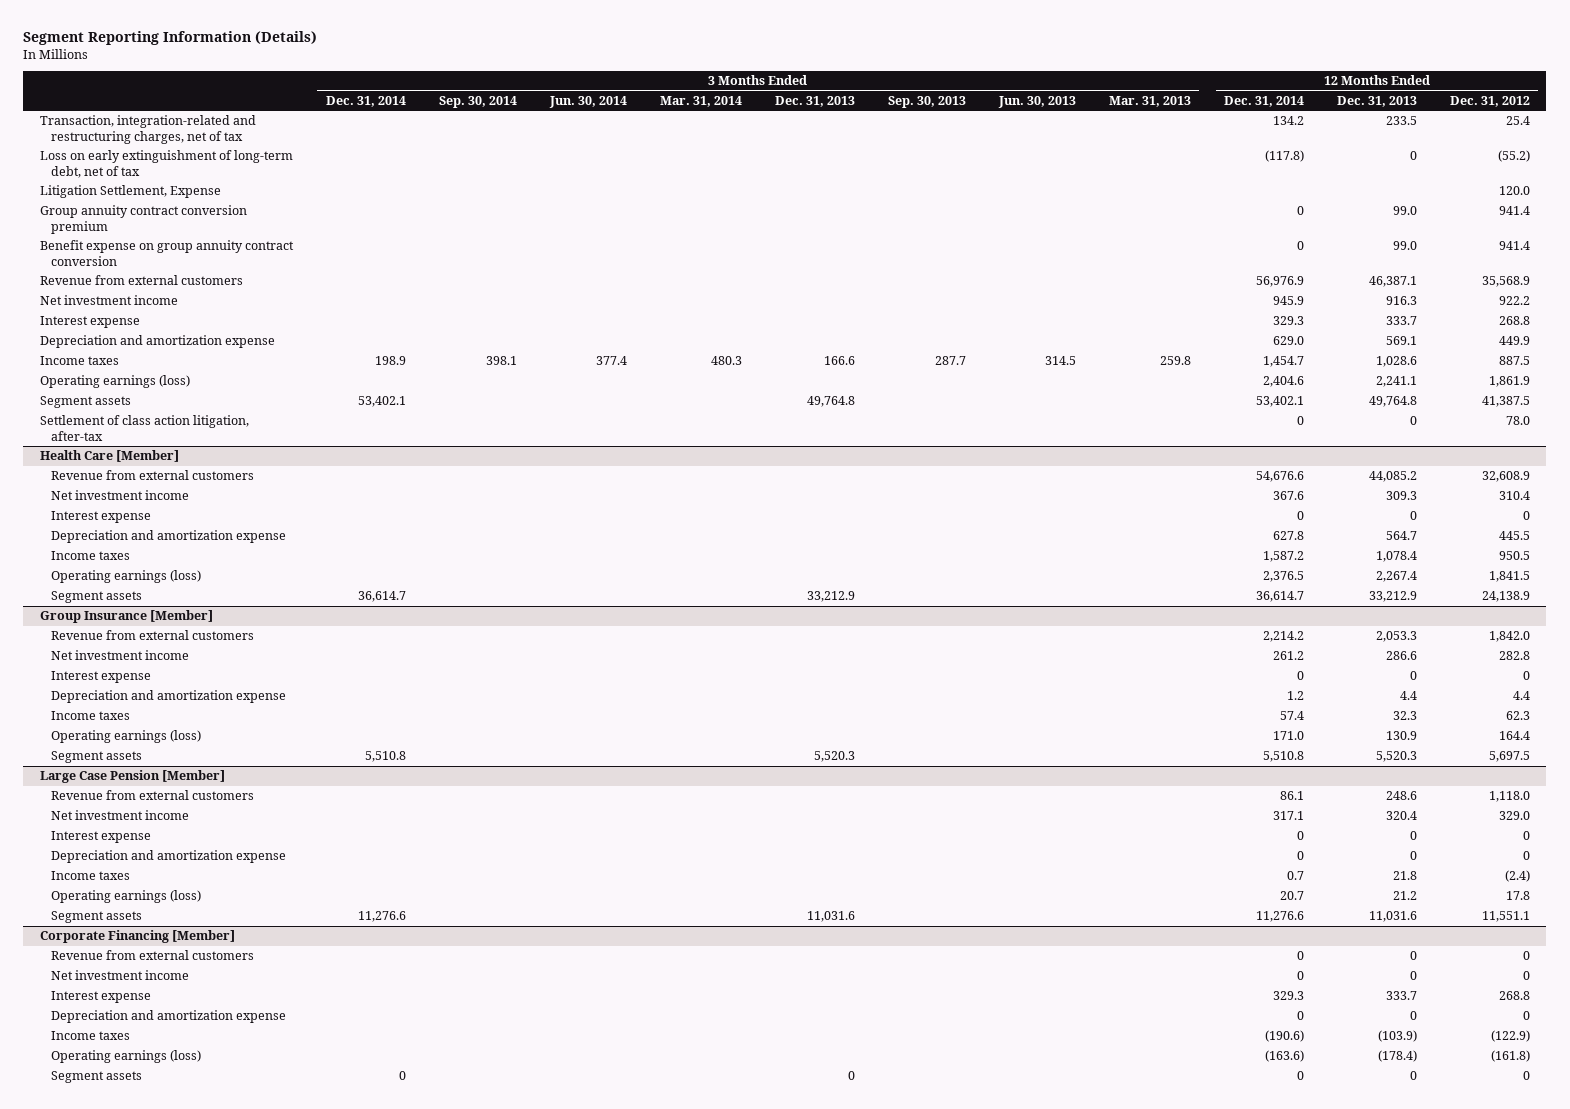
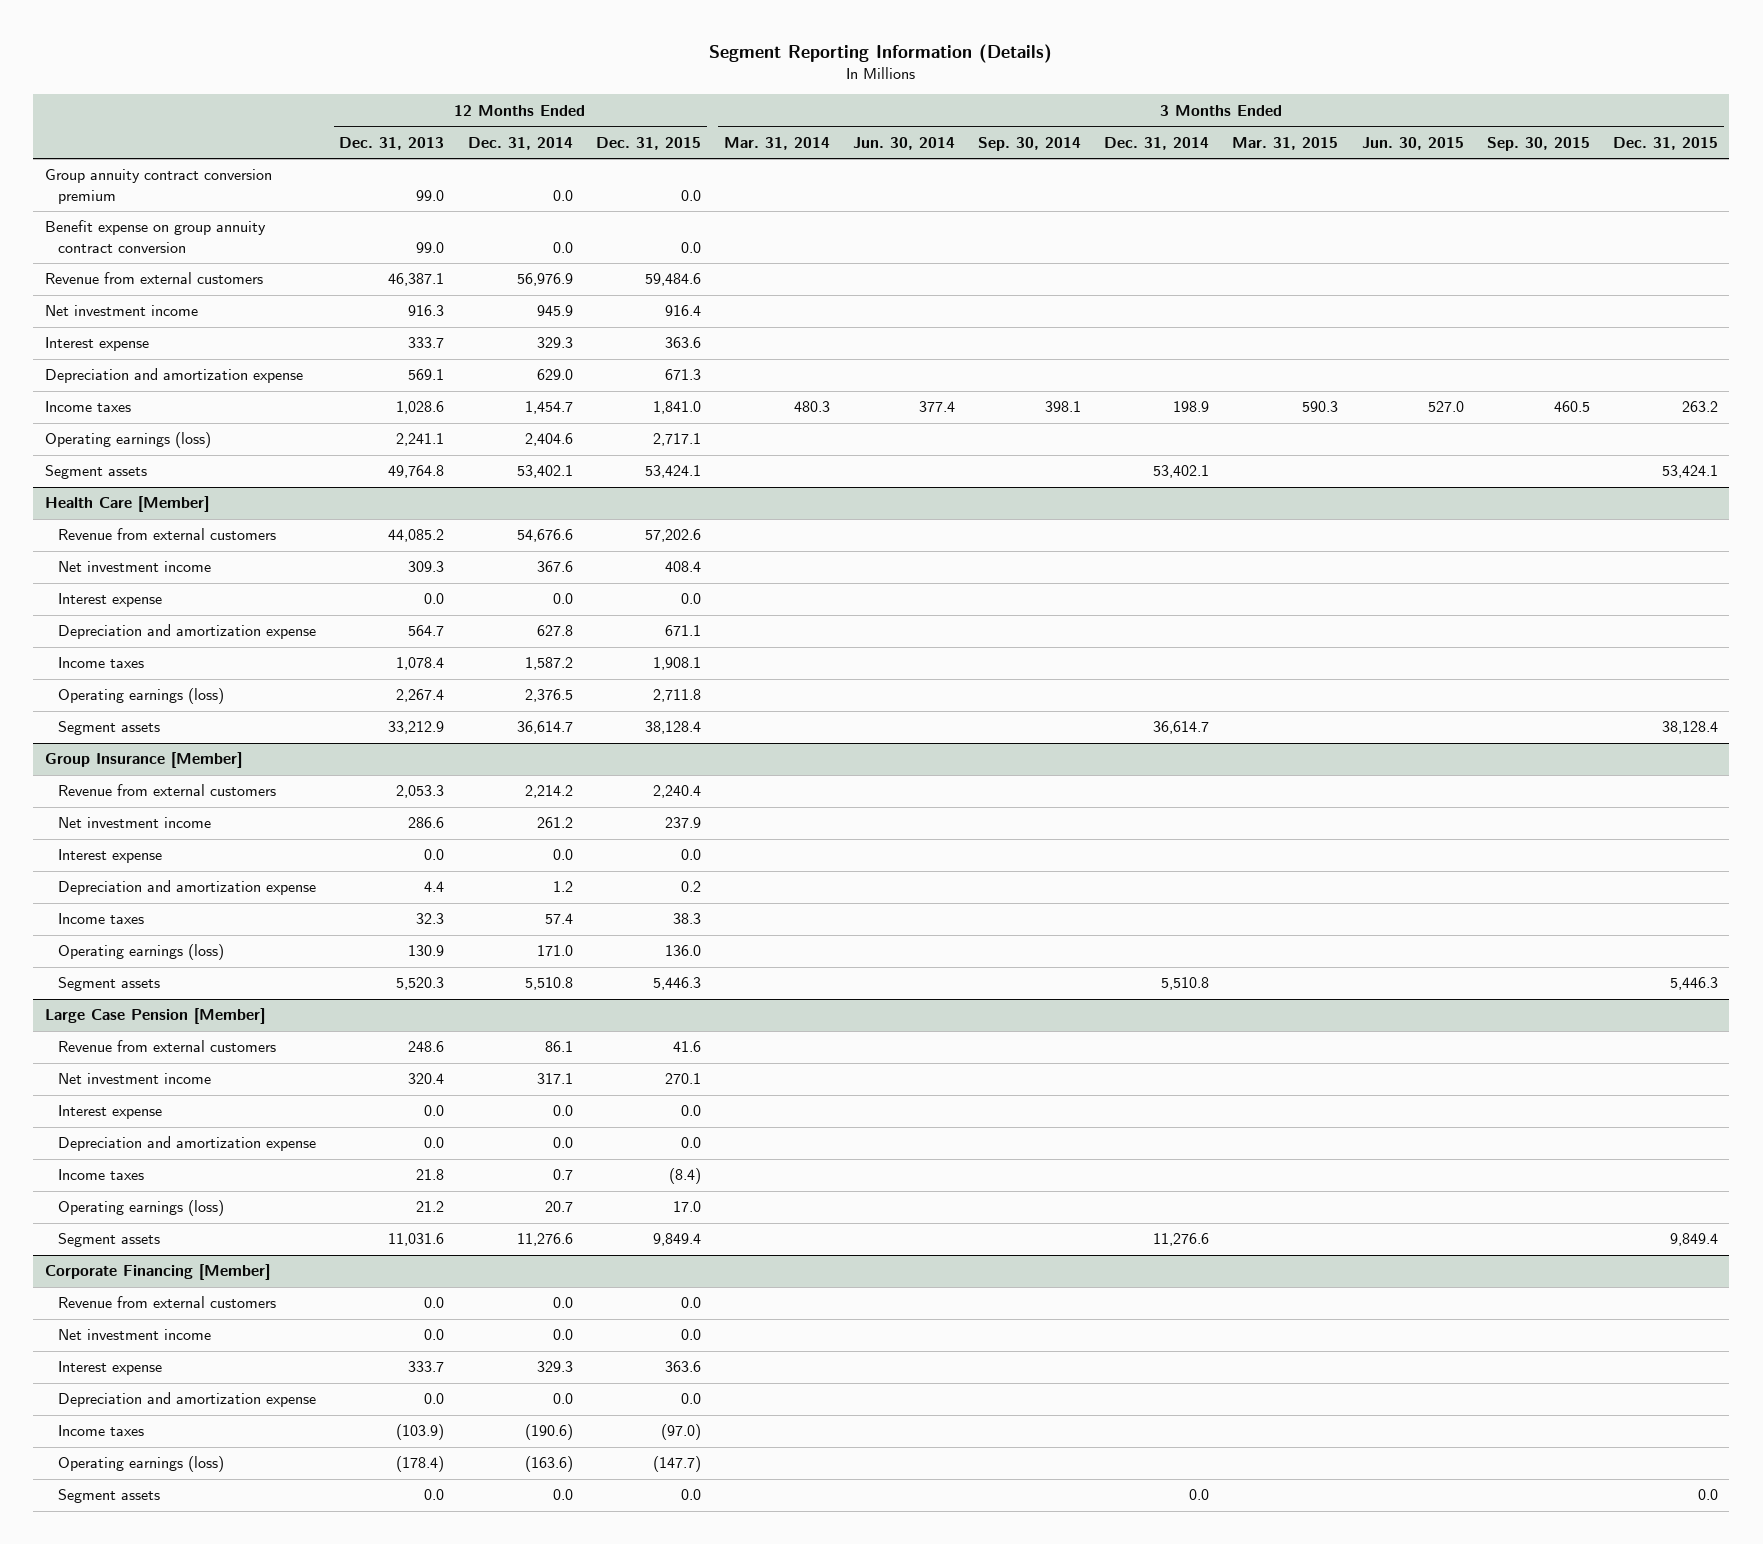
[774,95,855,107] Dec. 31, 2013 -> none
[887,95,966,108] Sep. 30, 2013 -> none
[997,95,1076,108] Jun. 30, 2013 -> none
[1108,95,1191,107] Mar. 31, 2013 -> none
[1449,95,1530,107] Dec. 31, 2012 -> none
none -> [595,136,701,150] Dec. 31, 2015
none -> [1232,136,1339,150] Mar. 31, 2015
none -> [1361,136,1464,150] Jun. 30, 2015
none -> [1486,136,1590,151] Sep. 30, 2015
none -> [1612,136,1718,150] Dec. 31, 2015
[39,115,256,145] Transaction, integration-related and restructuring charges, net of tax -> none
[39,150,293,179] Loss on early extinguishment of long-term debt, net of tax -> none
[39,185,221,199] Litigation Settlement, Expense -> none
[1296,206,1304,216] 0 -> [552,189,573,201] 0.0
[1296,241,1304,251] 0 -> [552,241,573,253] 0.0
[39,415,249,442] Settlement of class action litigation, after-tax -> none
[1296,511,1304,521] 0 -> [552,593,573,605] 0.0
[1409,511,1417,521] 0 -> [424,593,445,605] 0.0
[1296,671,1304,681] 0 -> [552,849,573,861] 0.0
[1409,671,1417,681] 0 -> [424,849,445,861] 0.0
[1296,831,1304,841] 0 -> [552,1105,573,1117] 0.0
[1409,831,1417,841] 0 -> [424,1105,445,1117] 0.0
[1296,851,1304,861] 0 -> [552,1137,573,1149] 0.0
[1409,851,1417,861] 0 -> [424,1137,445,1149] 0.0
[1296,951,1304,961] 0 -> [552,1297,573,1309] 0.0
[1409,951,1417,961] 0 -> [424,1297,445,1309] 0.0
[1296,971,1304,981] 0 -> [552,1329,573,1341] 0.0
[1409,971,1417,981] 0 -> [424,1329,445,1341] 0.0
[1296,1011,1304,1021] 0 -> [552,1393,573,1405] 0.0
[1409,1011,1417,1021] 0 -> [424,1393,445,1405] 0.0
[398,1071,406,1081] 0 -> [1189,1489,1210,1501] 0.0
[1296,1071,1304,1081] 0 -> [552,1489,573,1501] 0.0
[1409,1071,1417,1081] 0 -> [424,1489,445,1501] 0.0

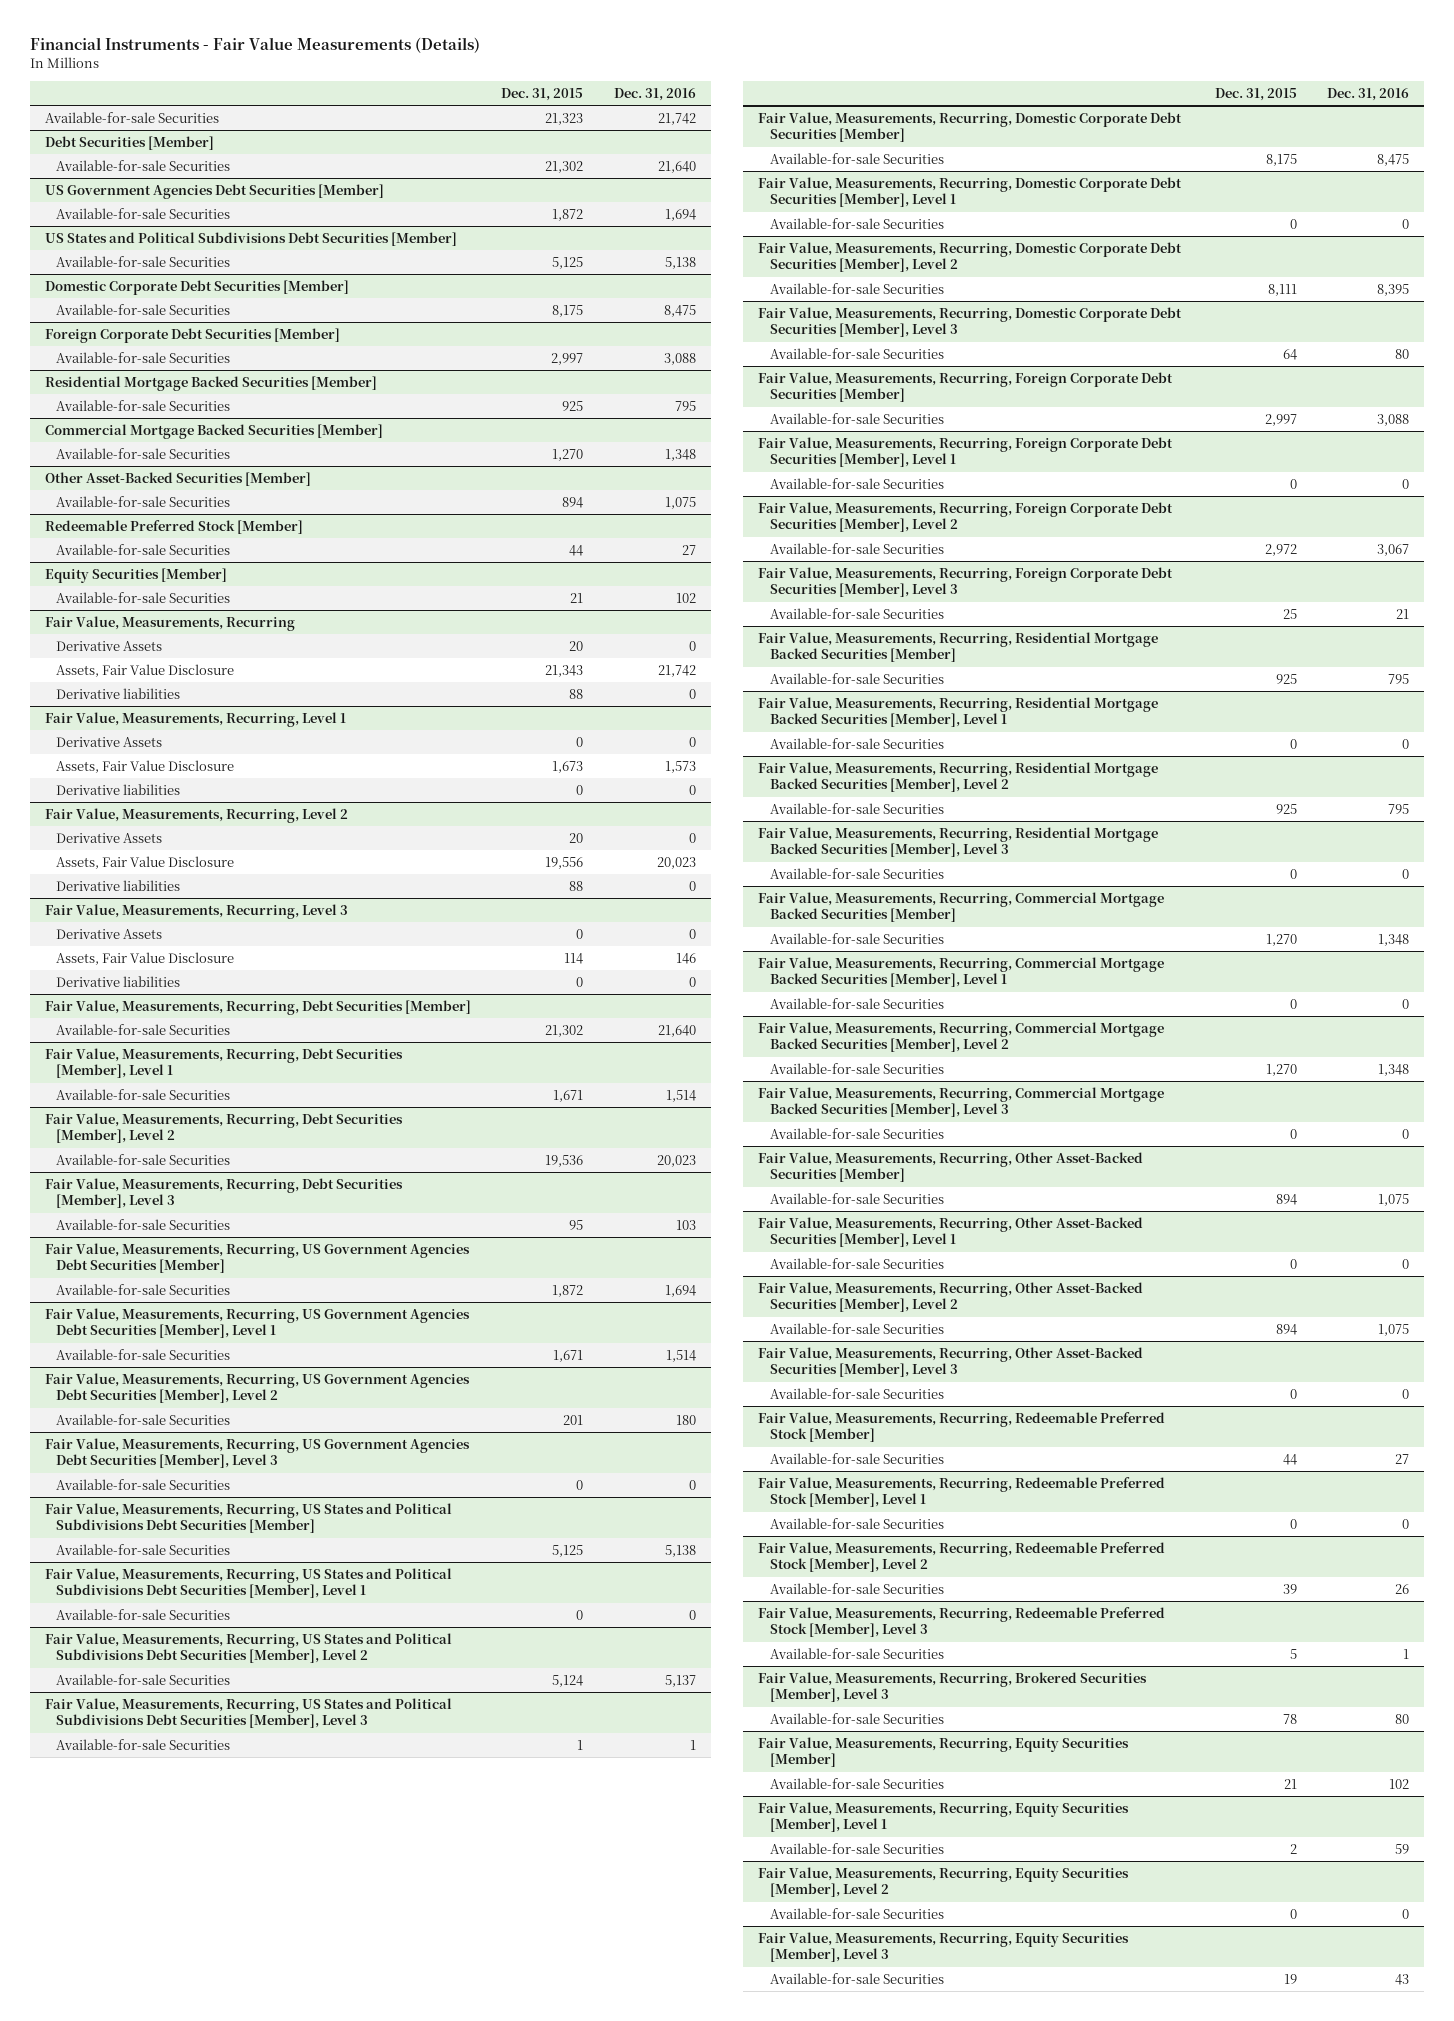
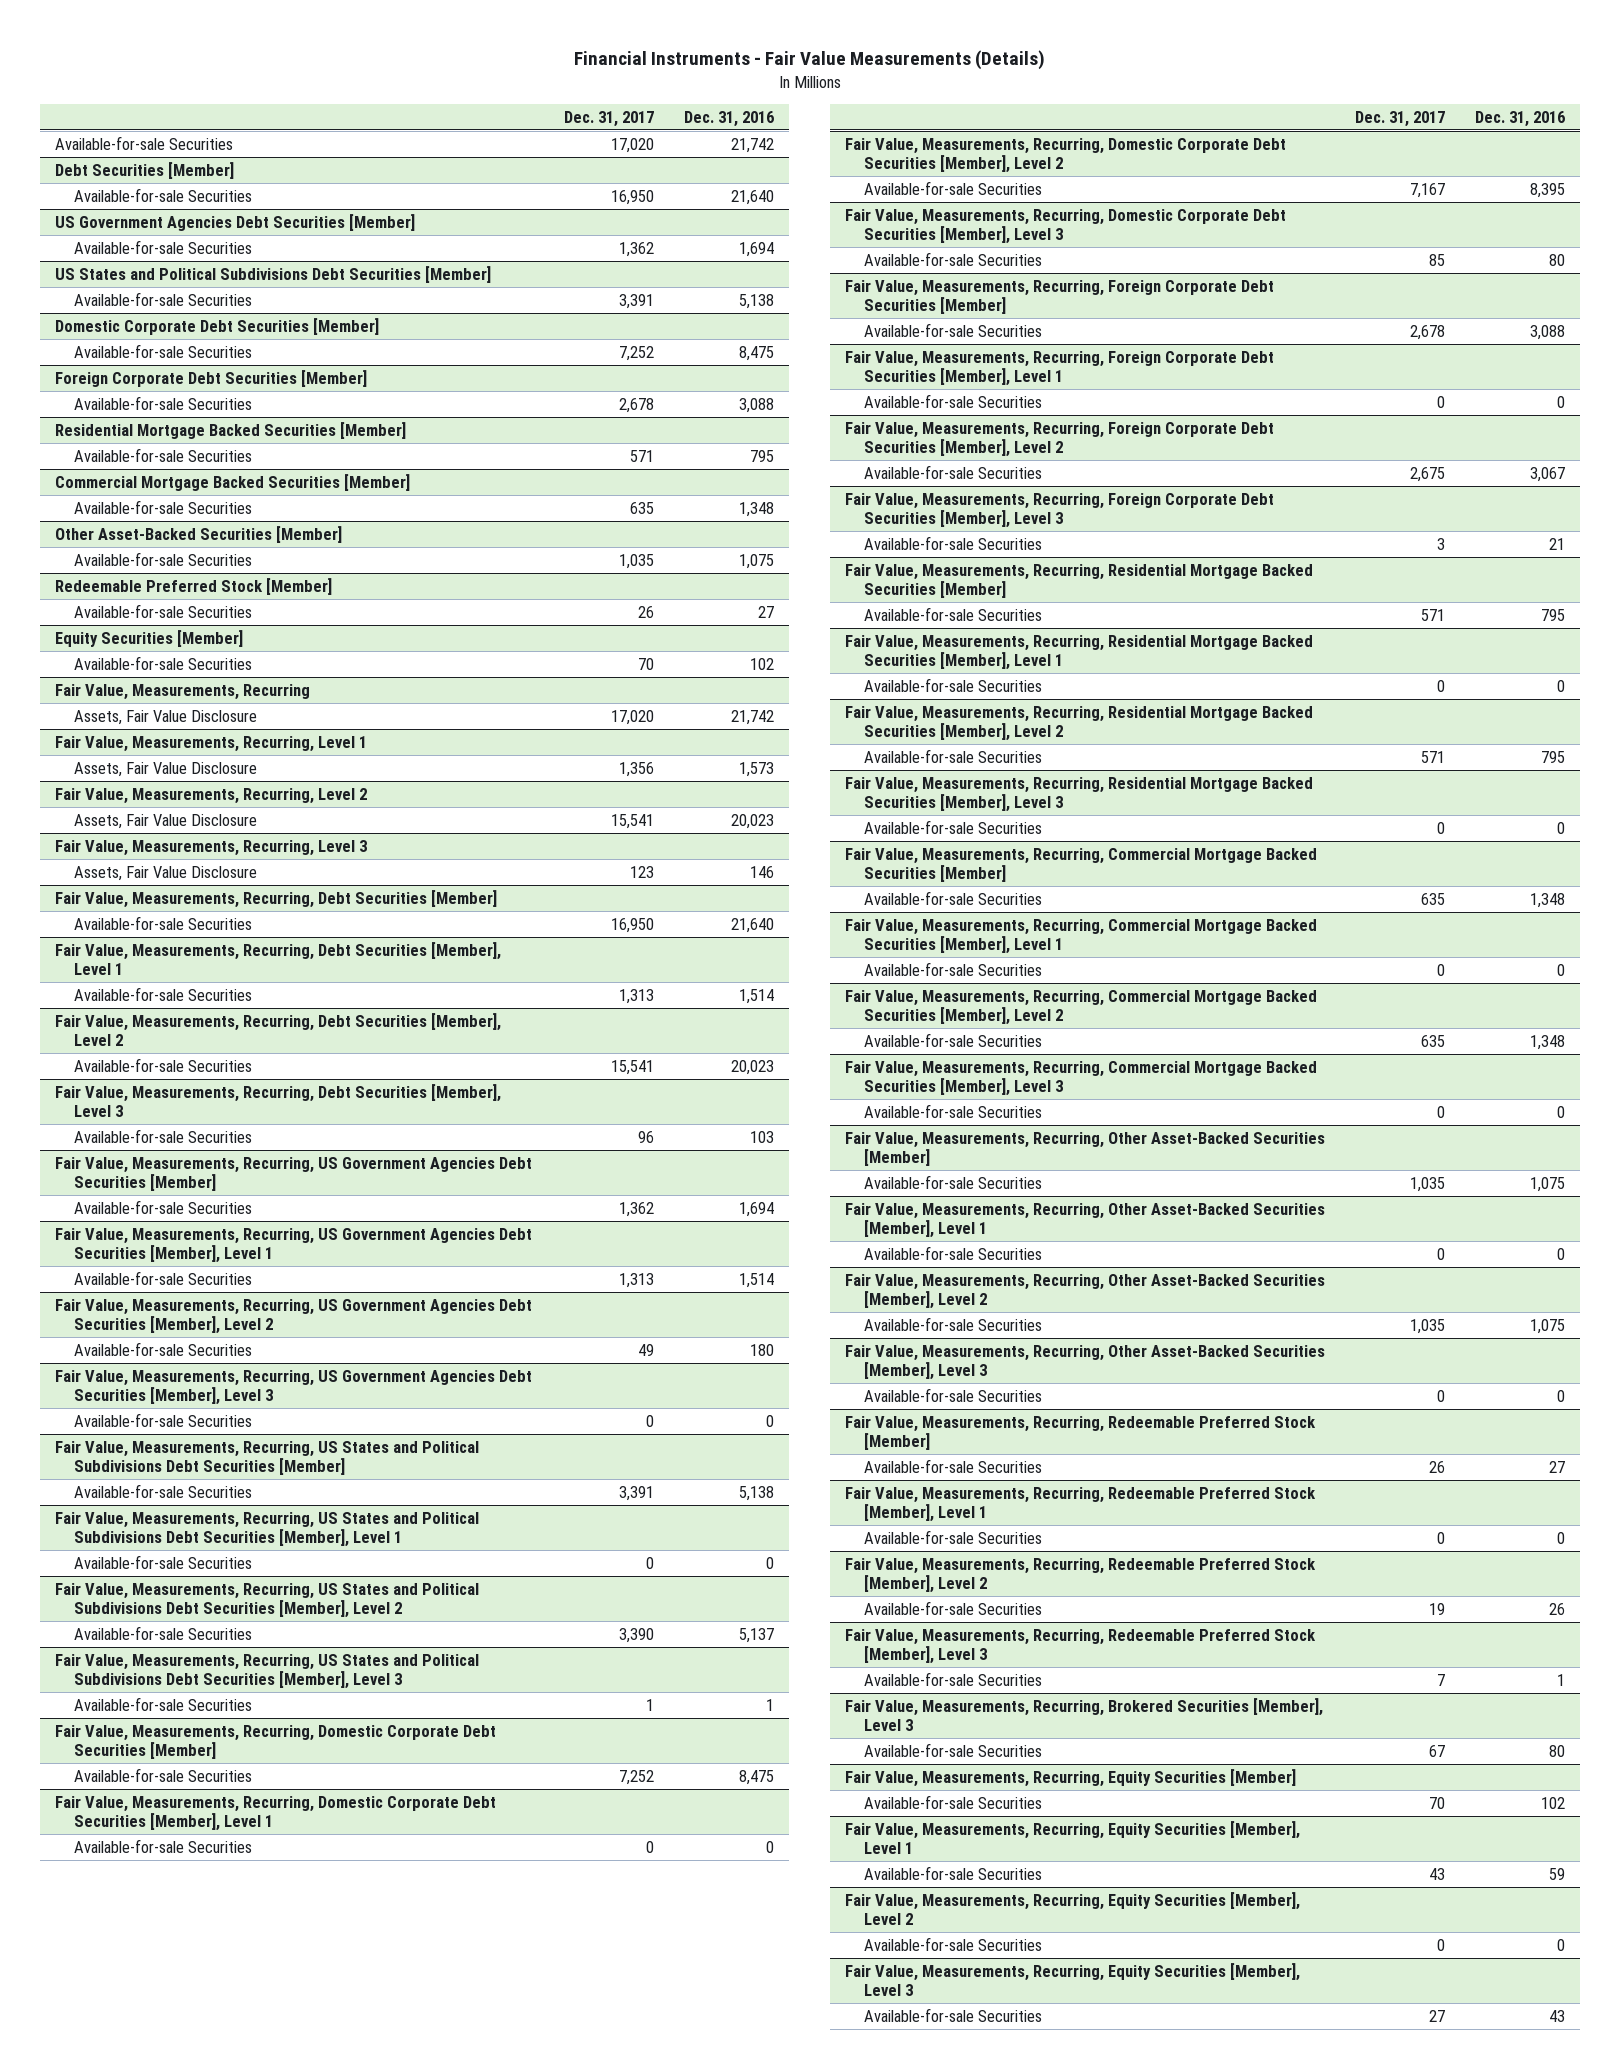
[501,87,584,101] Dec. 31, 2015 -> none
none -> [564,110,655,127] Dec. 31, 2017
[56,640,163,651] Derivative Assets -> none
[56,687,181,699] Derivative liabilities -> none
[56,736,163,747] Derivative Assets -> none
[56,783,181,795] Derivative liabilities -> none
[56,832,163,843] Derivative Assets -> none
[56,879,181,891] Derivative liabilities -> none
[56,928,163,939] Derivative Assets -> none
[56,975,181,987] Derivative liabilities -> none

